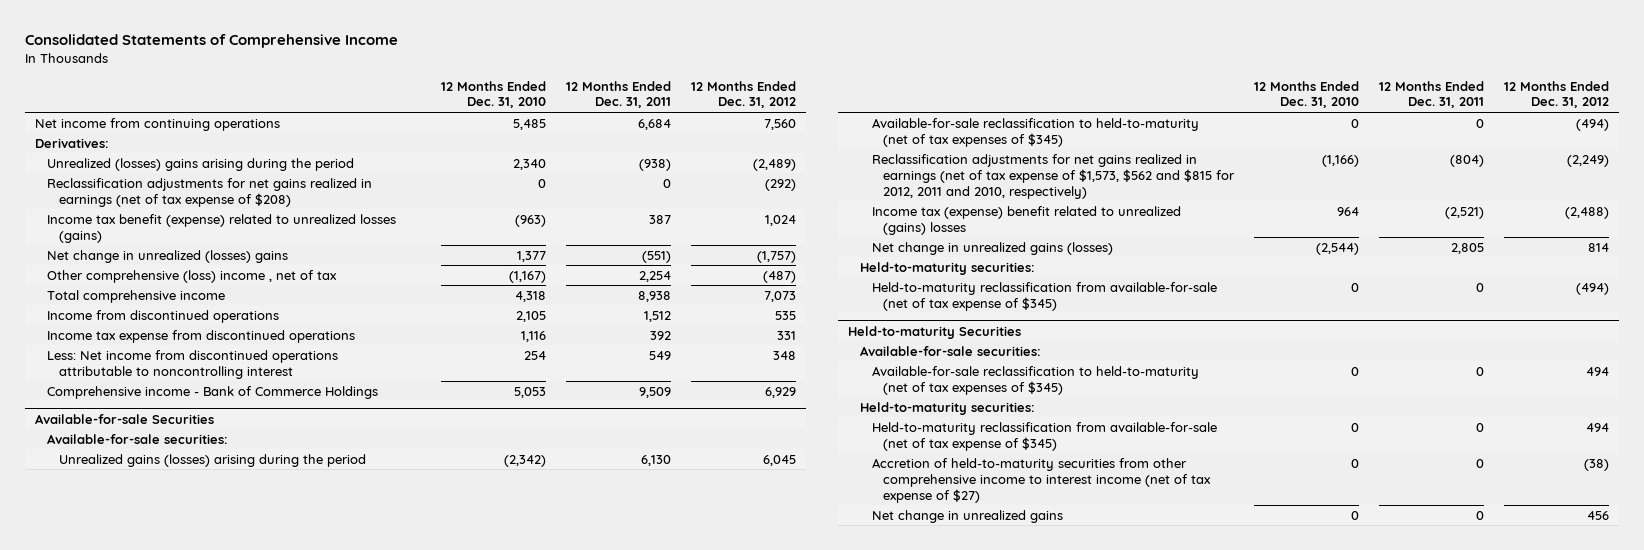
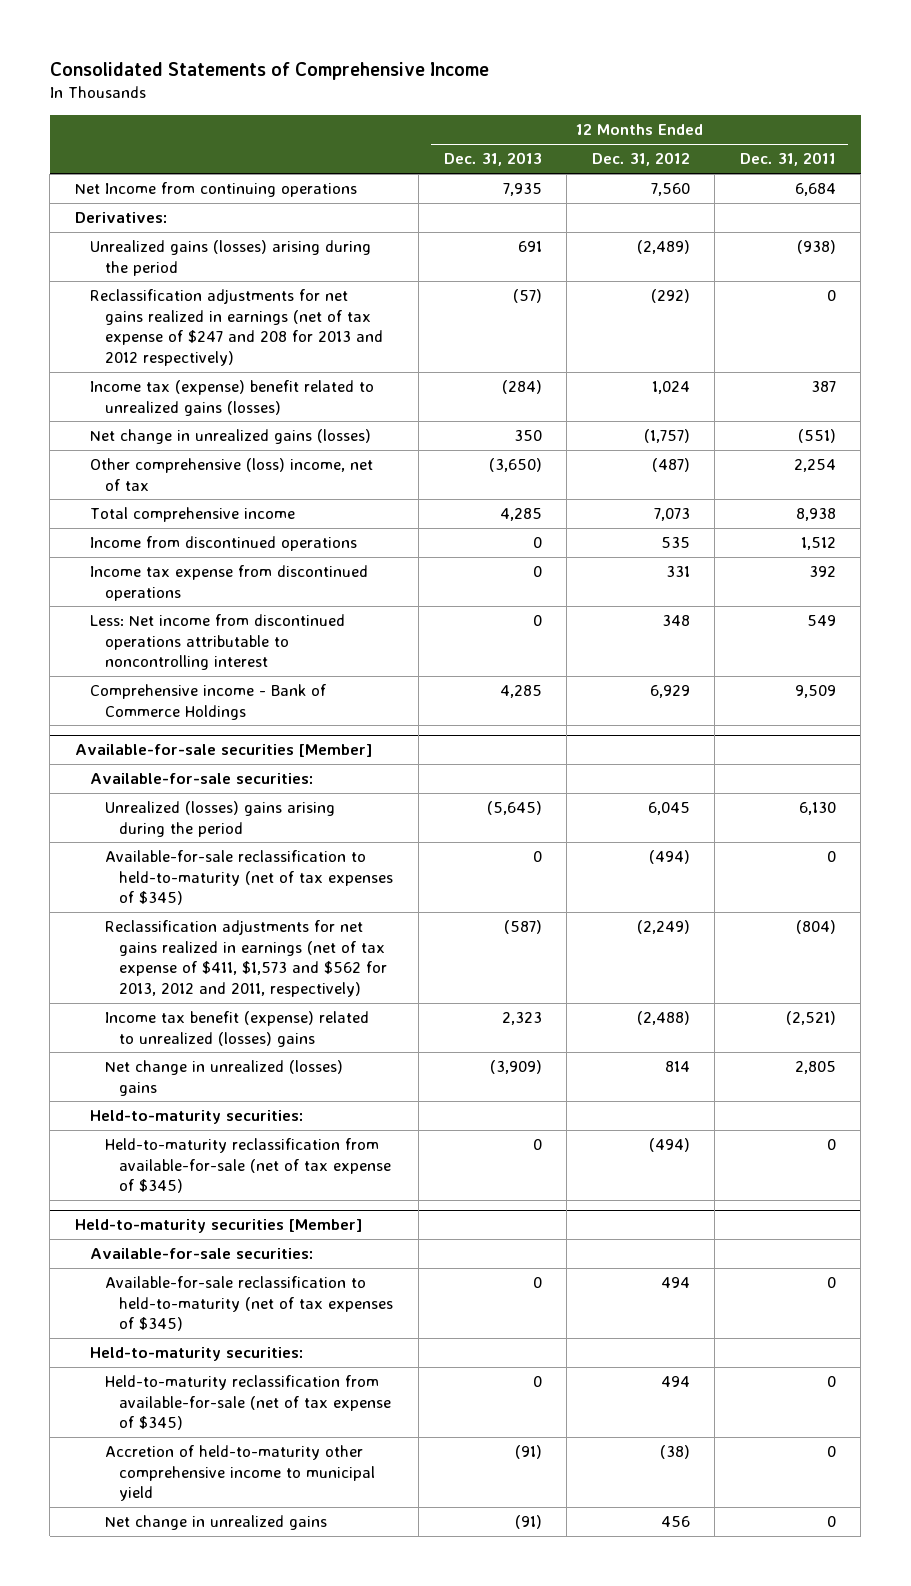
[441,80,547,109] 12 Months Ended Dec. 31, 2010 -> none
none -> [443,152,542,167] Dec. 31, 2013
[35,117,281,131] Net income from continuing operations -> [74,182,357,198] Net Income from continuing operations
[47,157,355,171] Unrealized (losses) gains arising during the period -> [89,240,371,276] Unrealized gains (losses) arising during the period
[47,177,373,207] Reclassification adjustments for net gains realized in earnings (net of tax expense of $208) -> [89,289,383,366] Reclassification adjustments for net gains realized in earnings (net of tax expense of $247 and 208 for 2013 and 2012 respectively)
[47,213,397,243] Income tax benefit (expense) related to unrealized losses (gains) -> [89,380,374,416] Income tax (expense) benefit related to unrealized gains (losses)
[47,249,289,263] Net change in unrealized (losses) gains -> [89,429,371,445] Net change in unrealized gains (losses)
[47,269,338,283] Other comprehensive (loss) income , net of tax -> [89,458,373,491] Other comprehensive (loss) income, net of tax
[35,413,215,424] Available-for-sale Securities -> [74,744,372,758] Available-for-sale securities [Member]
[58,453,366,467] Unrealized gains (losses) arising during the period -> [104,801,335,837] Unrealized (losses) gains arising during the period
[871,153,1236,199] Reclassification adjustments for net gains realized in earnings (net of tax expense of $1,573, $562 and $815 for 2012, 2011 and 2010, respectively) -> [104,920,388,997] Reclassification adjustments for net gains realized in earnings (net of tax expense of $411, $1,573 and $562 for 2013, 2012 and 2011, respectively)
[871,205,1181,235] Income tax (expense) benefit related to unrealized (gains) losses -> [104,1011,369,1047] Income tax benefit (expense) related to unrealized (losses) gains
[871,241,1113,255] Net change in unrealized gains (losses) -> [104,1060,343,1096] Net change in unrealized (losses) gains
[847,325,1021,339] Held-to-maturity Securities -> [74,1219,362,1234] Held-to-maturity securities [Member]
[871,457,1212,503] Accretion of held-to-maturity securities from other comprehensive income to interest income (net of tax expense of $27) -> [104,1445,376,1502] Accretion of held-to-maturity other comprehensive income to municipal yield

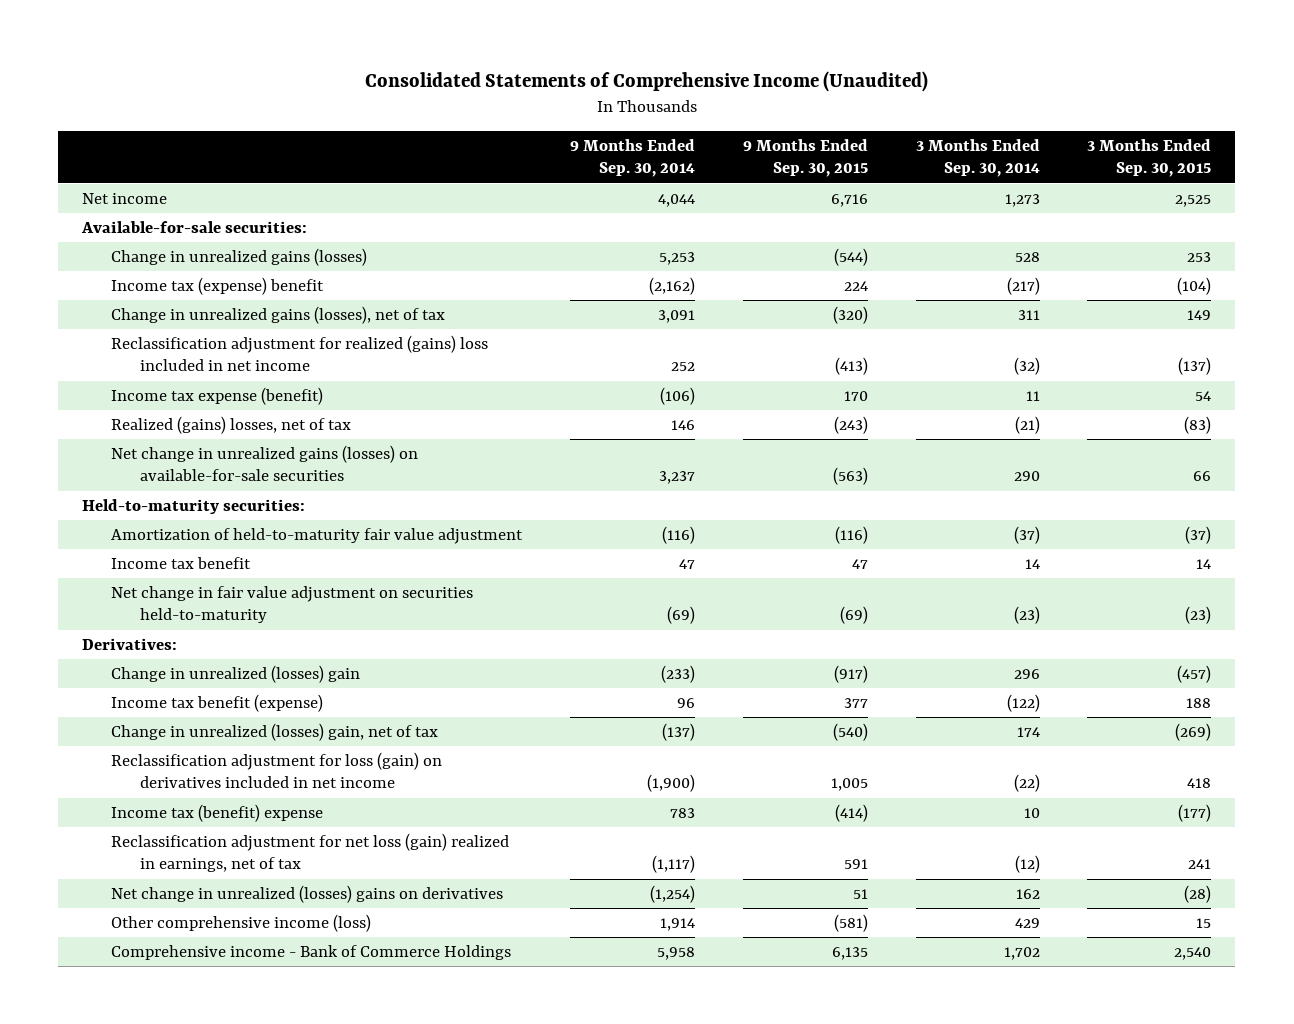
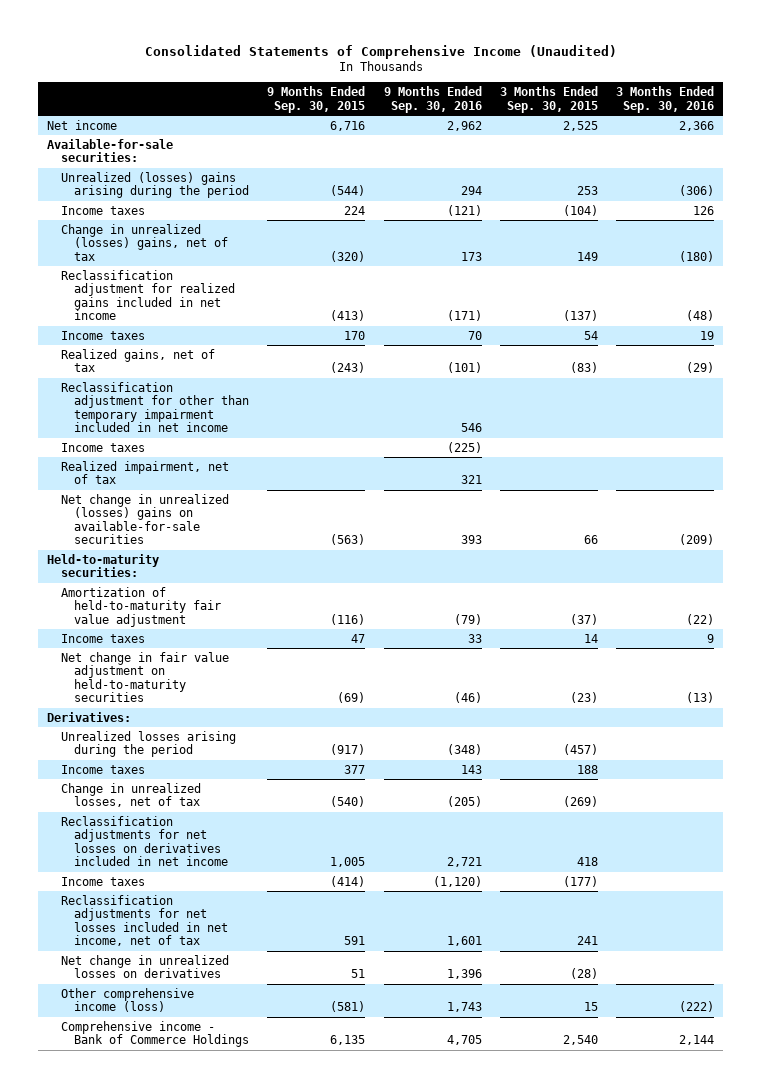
[569,139,695,178] 9 Months Ended Sep. 30, 2014 -> none
[915,139,1040,178] 3 Months Ended Sep. 30, 2014 -> none
none -> [383,86,482,113] 9 Months Ended Sep. 30, 2016
none -> [616,86,715,113] 3 Months Ended Sep. 30, 2016
[111,247,368,266] Change in unrealized gains (losses) -> [60,171,250,199] Unrealized (losses) gains arising during the period
[111,276,325,295] Income tax (expense) benefit -> [60,205,145,215] Income taxes
[111,305,446,324] Change in unrealized gains (losses), net of tax -> [60,223,229,261] Change in unrealized (losses) gains, net of tax
[111,334,489,372] Reclassification adjustment for realized (gains) loss included in net income -> [60,269,236,321] Reclassification adjustment for realized gains included in net income
[111,386,324,405] Income tax expense (benefit) -> [60,330,145,340] Income taxes
[111,415,352,434] Realized (gains) losses, net of tax -> [60,348,215,373] Realized gains, net of tax
none -> [60,381,250,433] Reclassification adjustment for other than temporary impairment included in net income
none -> [60,442,145,452] Income taxes
none -> [60,460,229,485] Realized impairment, net of tax
[111,444,419,482] Net change in unrealized gains (losses) on available-for-sale securities -> [60,493,229,545] Net change in unrealized (losses) gains on available-for-sale securities
[111,556,252,569] Income tax benefit -> [60,633,145,643] Income taxes
[111,585,474,624] Net change in fair value adjustment on securities held-to-maturity -> [60,651,229,703] Net change in fair value adjustment on held-to-maturity securities
[111,664,361,683] Change in unrealized (losses) gain -> [60,730,236,758] Unrealized losses arising during the period
[111,693,324,712] Income tax benefit (expense) -> [60,764,145,774] Income taxes
[111,722,439,741] Change in unrealized (losses) gain, net of tax -> [60,782,201,808] Change in unrealized losses, net of tax
[111,751,443,789] Reclassification adjustment for loss (gain) on derivatives included in net income -> [60,815,229,867] Reclassification adjustments for net losses on derivatives included in net income
[111,803,324,822] Income tax (benefit) expense -> [60,876,145,886] Income taxes
[111,832,510,873] Reclassification adjustment for net loss (gain) realized in earnings, net of tax -> [60,894,229,947] Reclassification adjustments for net losses included in net income, net of tax
[111,884,504,903] Net change in unrealized (losses) gains on derivatives -> [60,954,229,979] Net change in unrealized losses on derivatives

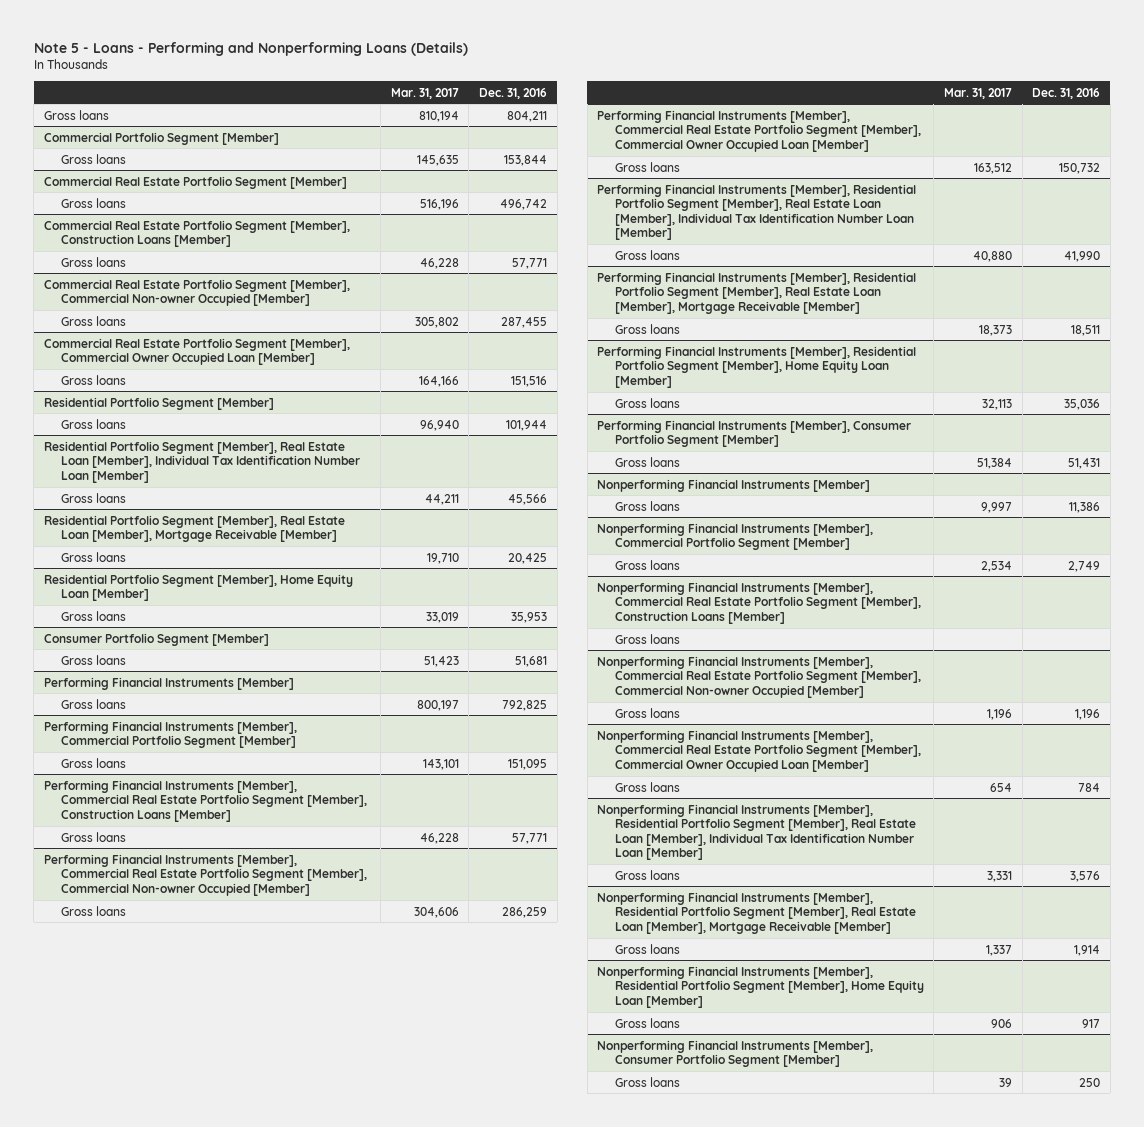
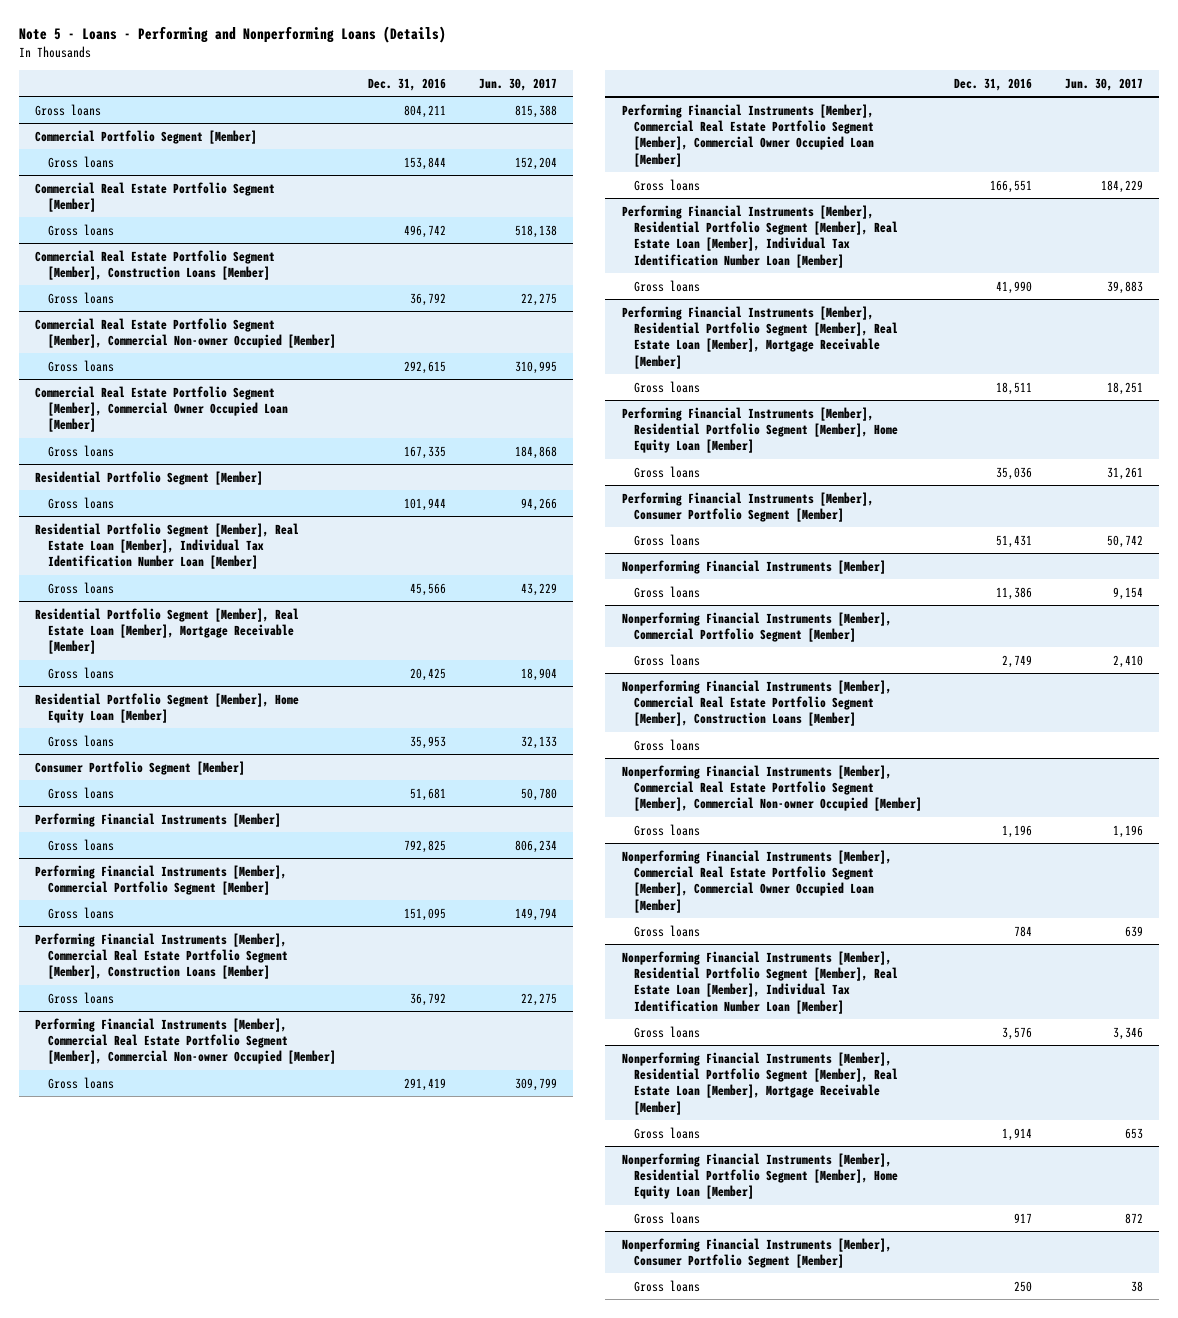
[390,87,459,99] Mar. 31, 2017 -> none
none -> [478,77,557,91] Jun. 30, 2017
[511,257,547,269] 57,771 -> [410,292,447,306] 36,792
[500,316,547,328] 287,455 -> [404,360,447,374] 292,615
[510,375,547,387] 151,516 -> [404,445,447,459] 167,335
[511,832,547,844] 57,771 -> [410,992,447,1006] 36,792
[501,906,547,918] 286,259 -> [404,1077,447,1091] 291,419
[1059,162,1101,174] 150,732 -> [990,179,1033,193] 166,551

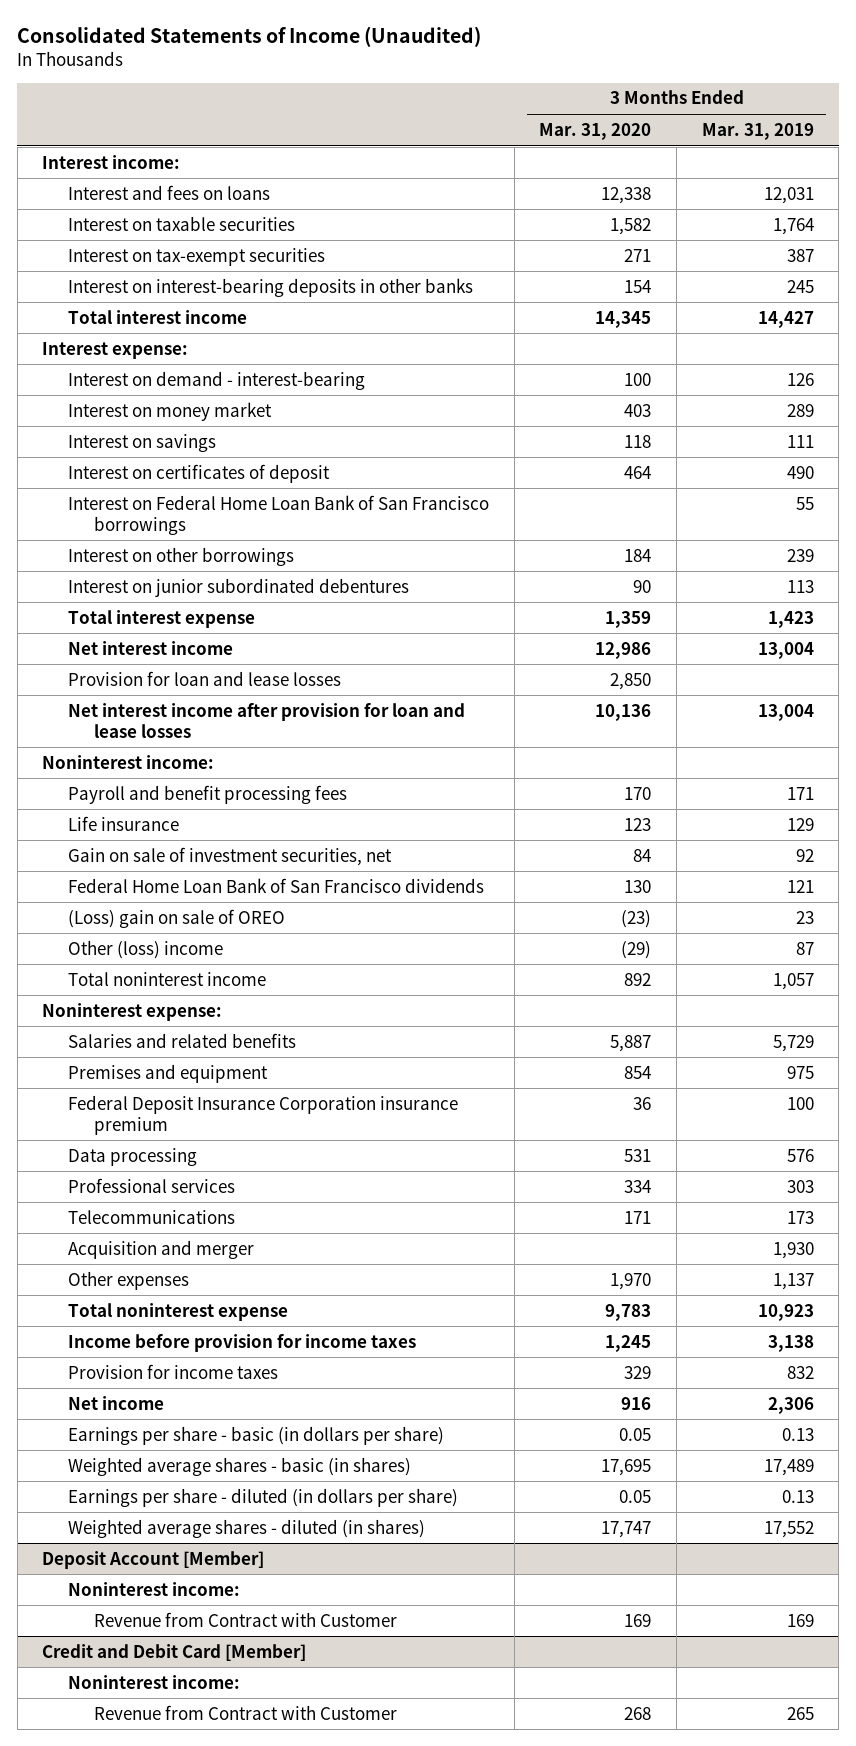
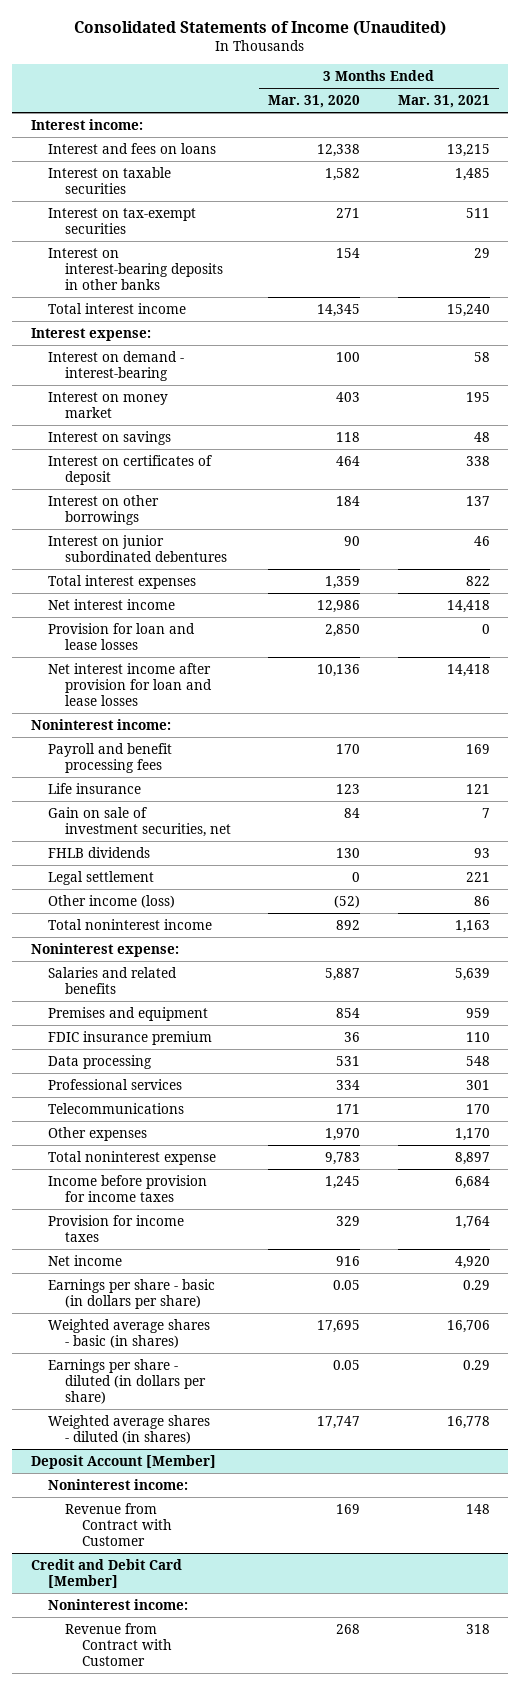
[701,122,814,140] Mar. 31, 2019 -> none
none -> [397,95,490,109] Mar. 31, 2021
[67,494,489,535] Interest on Federal Home Loan Bank of San Francisco borrowings -> none
[67,609,255,628] Total interest expense -> [47,574,196,589] Total interest expenses
[67,908,285,928] (Loss) gain on sale of OREO -> none
[67,877,484,893] Federal Home Loan Bank of San Francisco dividends -> [47,846,150,858] FHLB dividends
none -> [47,870,154,885] Legal settlement
[67,939,223,959] Other (loss) income -> [47,894,175,908] Other income (loss)
[621,940,652,959] (29) -> [334,894,361,908] (52)
[67,1094,458,1135] Federal Deposit Insurance Corporation insurance premium -> [47,1030,212,1045] FDIC insurance premium
[67,1239,254,1259] Acquisition and merger -> none

